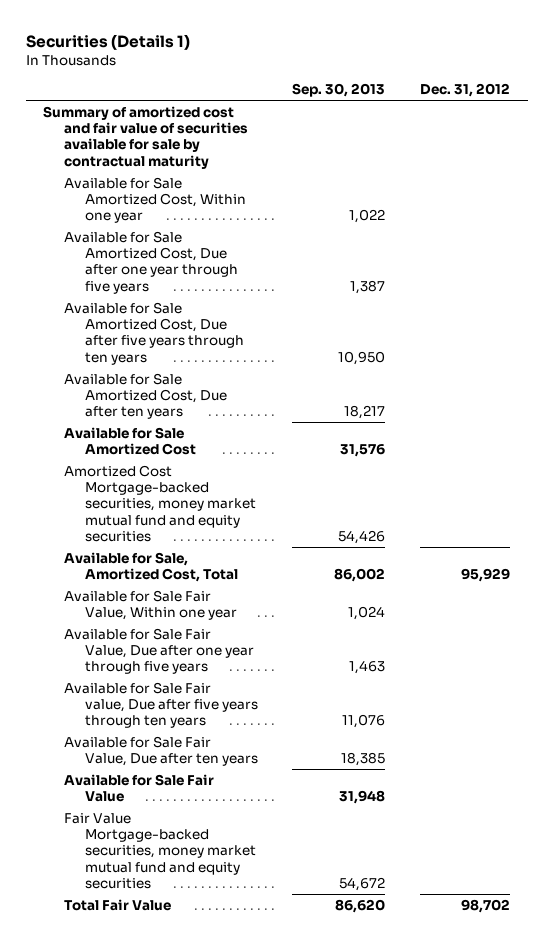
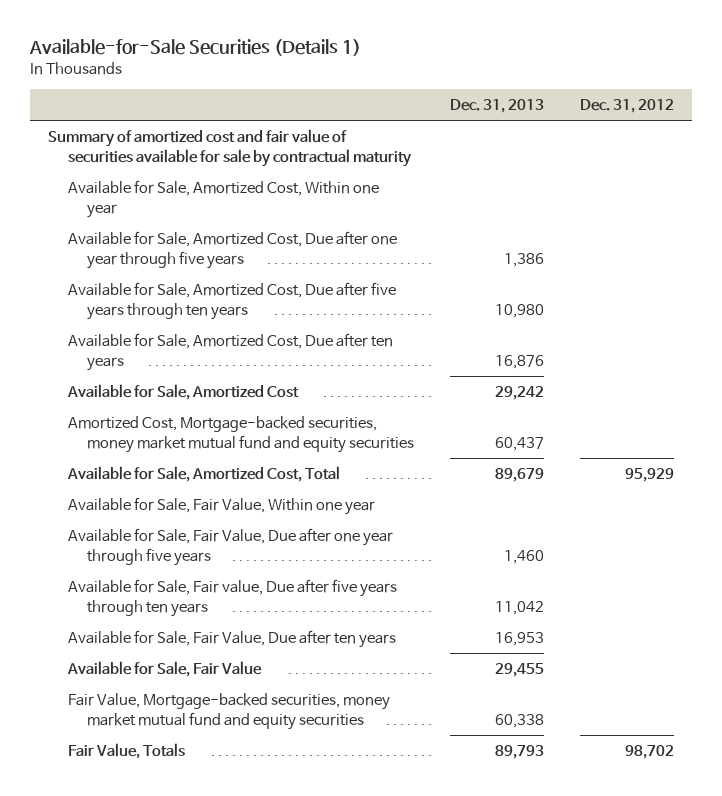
[25,33,190,50] Securities (Details 1) -> [28,39,361,57] Available-for-Sale Securities (Details 1)
[292,83,386,98] Sep. 30, 2013 -> none
none -> [450,99,545,114] Dec. 31, 2013
[63,176,246,224] Available for Sale Amortized Cost, Within one year -> [67,180,379,218] Available for Sale, Amortized Cost, Within one year
[63,230,238,294] Available for Sale Amortized Cost, Due after one year through five years -> [67,231,397,269] Available for Sale, Amortized Cost, Due after one year through five years
[63,301,244,365] Available for Sale Amortized Cost, Due after five years through ten years -> [67,282,396,320] Available for Sale, Amortized Cost, Due after five years through ten years
[63,372,227,420] Available for Sale Amortized Cost, Due after ten years -> [67,333,393,371] Available for Sale, Amortized Cost, Due after ten years
[63,426,196,456] Available for Sale Amortized Cost -> [66,384,299,401] Available for Sale, Amortized Cost
[63,464,256,543] Amortized Cost Mortgage-backed securities, money market mutual fund and equity securities -> [67,416,415,453] Amortized Cost, Mortgage-backed securities, money market mutual fund and equity securities
[63,589,237,621] Available for Sale Fair Value, Within one year -> [67,497,375,516] Available for Sale, Fair Value, Within one year
[63,627,254,675] Available for Sale Fair Value, Due after one year through five years -> [67,528,393,566] Available for Sale, Fair Value, Due after one year through five years
[63,681,258,729] Available for Sale Fair value, Due after five years through ten years -> [67,579,397,617] Available for Sale, Fair value, Due after five years through ten years
[63,735,258,767] Available for Sale Fair Value, Due after ten years -> [67,630,396,649] Available for Sale, Fair Value, Due after ten years
[63,773,214,803] Available for Sale Fair Value -> [66,661,262,678] Available for Sale, Fair Value
[63,812,256,890] Fair Value Mortgage-backed securities, money market mutual fund and equity securities -> [67,693,390,730] Fair Value, Mortgage-backed securities, money market mutual fund and equity securities
[63,898,171,911] Total Fair Value -> [67,743,185,760] Fair Value, Totals

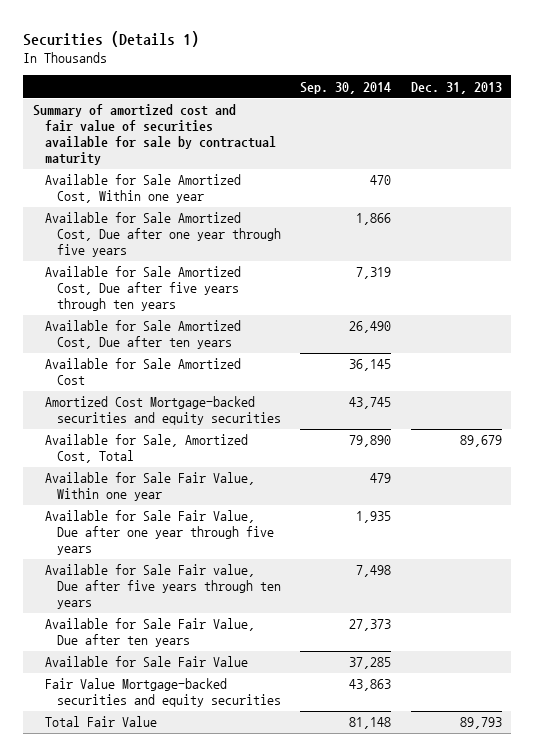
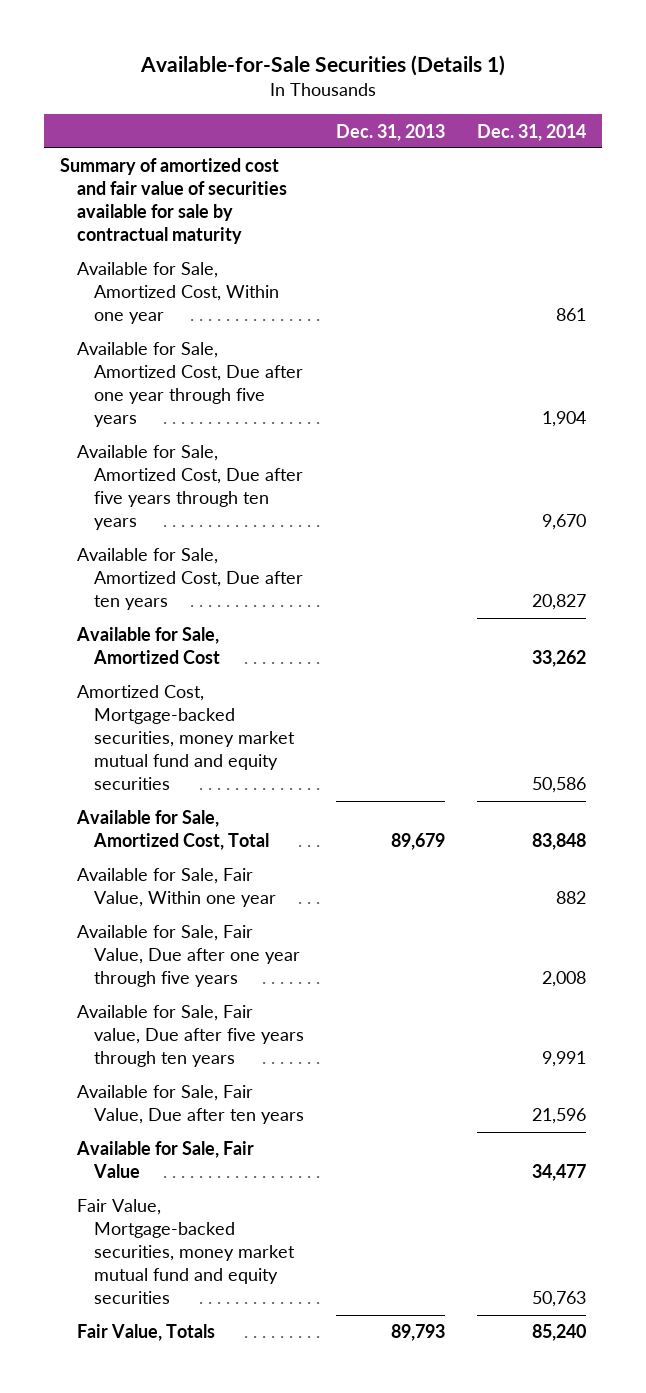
[23,30,200,47] Securities (Details 1) -> [140,55,506,77] Available-for-Sale Securities (Details 1)
[300,81,392,94] Sep. 30, 2014 -> none
none -> [476,123,586,141] Dec. 31, 2014
[44,174,241,204] Available for Sale Amortized Cost, Within one year -> [77,262,279,325] Available for Sale, Amortized Cost, Within one year
[44,212,282,257] Available for Sale Amortized Cost, Due after one year through five years -> [77,342,303,428] Available for Sale, Amortized Cost, Due after one year through five years
[44,266,241,311] Available for Sale Amortized Cost, Due after five years through ten years -> [77,445,303,531] Available for Sale, Amortized Cost, Due after five years through ten years
[44,320,241,350] Available for Sale Amortized Cost, Due after ten years -> [77,548,303,611] Available for Sale, Amortized Cost, Due after ten years
[44,358,241,386] Available for Sale Amortized Cost -> [76,627,220,665] Available for Sale, Amortized Cost
[44,396,282,426] Amortized Cost Mortgage-backed securities and equity securities -> [77,685,295,791] Amortized Cost, Mortgage-backed securities, money market mutual fund and equity securities
[44,472,255,502] Available for Sale Fair Value, Within one year -> [77,868,276,908] Available for Sale, Fair Value, Within one year
[44,510,275,555] Available for Sale Fair Value, Due after one year through five years -> [77,925,300,988] Available for Sale, Fair Value, Due after one year through five years
[44,564,282,609] Available for Sale Fair value, Due after five years through ten years -> [77,1005,304,1068] Available for Sale, Fair value, Due after five years through ten years
[44,618,255,648] Available for Sale Fair Value, Due after ten years -> [77,1085,304,1125] Available for Sale, Fair Value, Due after ten years
[44,656,248,668] Available for Sale Fair Value -> [76,1141,255,1179] Available for Sale, Fair Value
[44,678,282,708] Fair Value Mortgage-backed securities and equity securities -> [77,1199,295,1305] Fair Value, Mortgage-backed securities, money market mutual fund and equity securities
[44,716,157,728] Total Fair Value -> [77,1324,216,1342] Fair Value, Totals

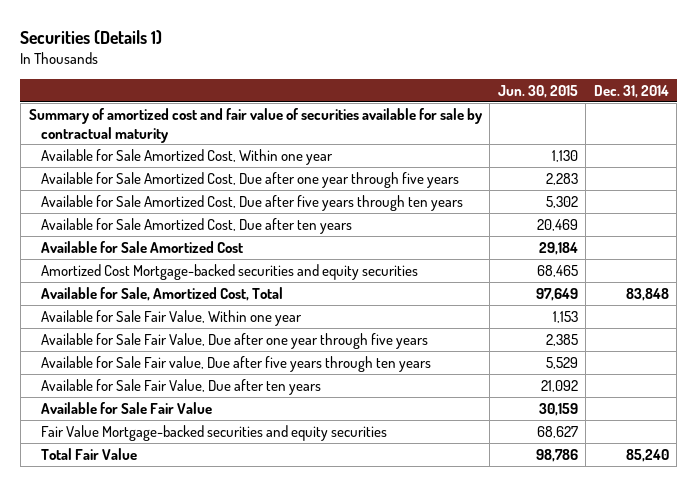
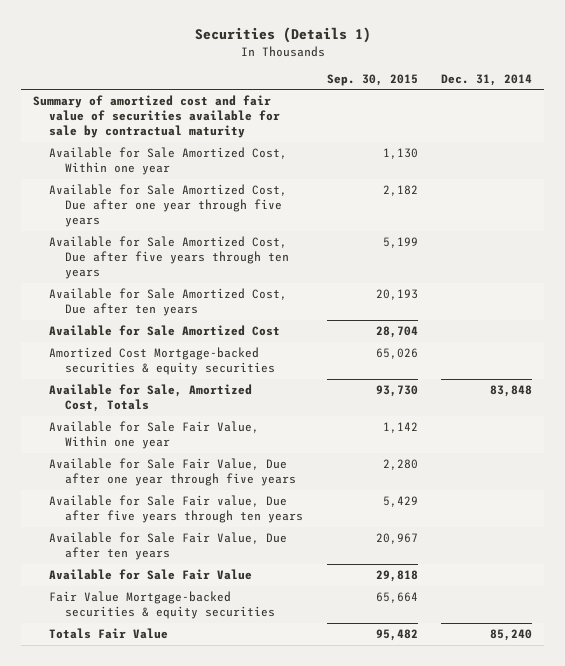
[497,84,578,98] Jun. 30, 2015 -> none
none -> [326,73,418,86] Sep. 30, 2015
[40,263,418,280] Amortized Cost Mortgage-backed securities and equity securities -> [48,347,276,376] Amortized Cost Mortgage-backed securities & equity securities
[40,286,283,301] Available for Sale, Amortized Cost, Total -> [48,384,252,413] Available for Sale, Amortized Cost, Totals
[40,424,387,441] Fair Value Mortgage-backed securities and equity securities -> [48,591,276,620] Fair Value Mortgage-backed securities & equity securities
[40,447,137,460] Total Fair Value -> [48,628,168,640] Totals Fair Value

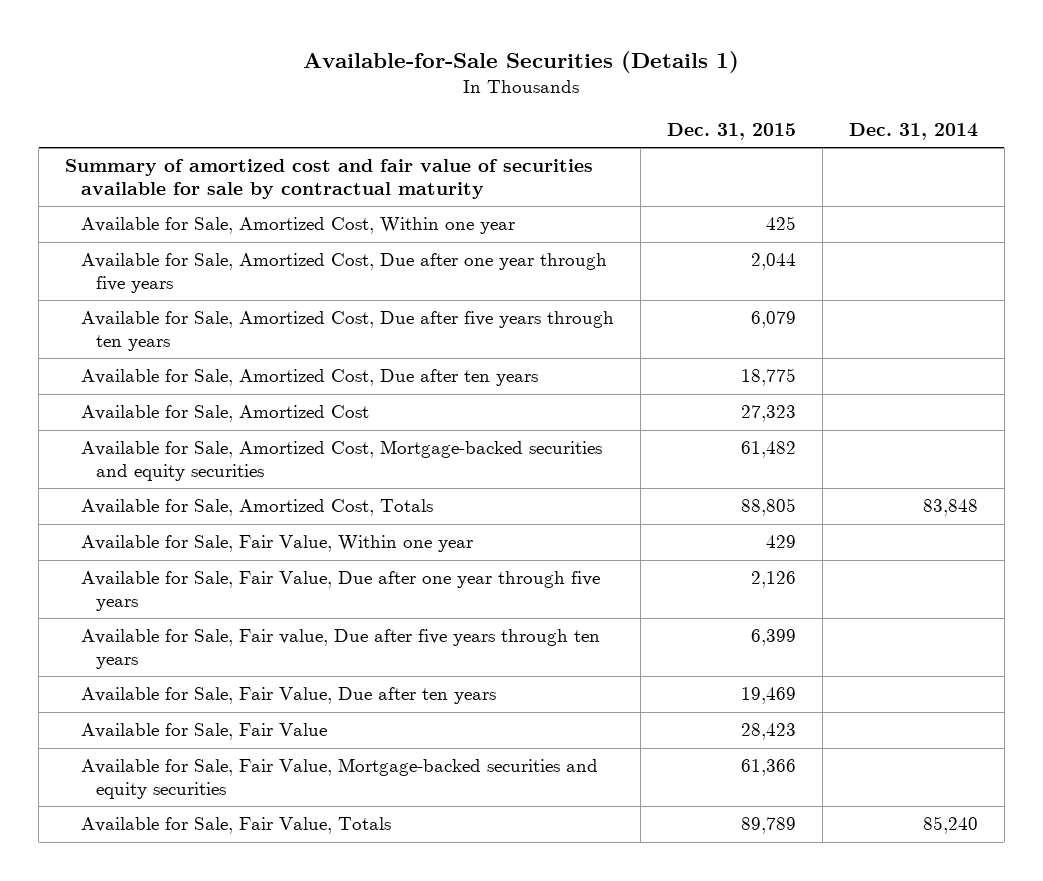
[194,27,371,44] Securities (Details 1) -> [303,50,740,73] Available-for-Sale Securities (Details 1)
[326,73,418,86] Sep. 30, 2015 -> none
none -> [666,122,796,140] Dec. 31, 2015
[48,147,287,176] Available for Sale Amortized Cost, Within one year -> [80,217,515,235] Available for Sale, Amortized Cost, Within one year
[48,184,287,228] Available for Sale Amortized Cost, Due after one year through five years -> [80,253,607,293] Available for Sale, Amortized Cost, Due after one year through five years
[48,236,290,280] Available for Sale Amortized Cost, Due after five years through ten years -> [80,311,614,351] Available for Sale, Amortized Cost, Due after five years through ten years
[48,288,287,317] Available for Sale Amortized Cost, Due after ten years -> [80,369,538,387] Available for Sale, Amortized Cost, Due after ten years
[48,325,280,337] Available for Sale Amortized Cost -> [80,405,369,423] Available for Sale, Amortized Cost
[48,347,276,376] Amortized Cost Mortgage-backed securities & equity securities -> [80,440,602,481] Available for Sale, Amortized Cost, Mortgage-backed securities and equity securities
[48,421,259,450] Available for Sale Fair Value, Within one year -> [80,535,473,553] Available for Sale, Fair Value, Within one year
[48,458,297,487] Available for Sale Fair Value, Due after one year through five years -> [80,571,600,611] Available for Sale, Fair Value, Due after one year through five years
[48,495,304,524] Available for Sale Fair value, Due after five years through ten years -> [80,629,600,669] Available for Sale, Fair value, Due after five years through ten years
[48,532,287,561] Available for Sale Fair Value, Due after ten years -> [80,687,496,705] Available for Sale, Fair Value, Due after ten years
[48,569,252,581] Available for Sale Fair Value -> [80,723,327,741] Available for Sale, Fair Value
[48,591,276,620] Fair Value Mortgage-backed securities & equity securities -> [80,758,598,799] Available for Sale, Fair Value, Mortgage-backed securities and equity securities
[48,628,168,640] Totals Fair Value -> [80,817,391,835] Available for Sale, Fair Value, Totals

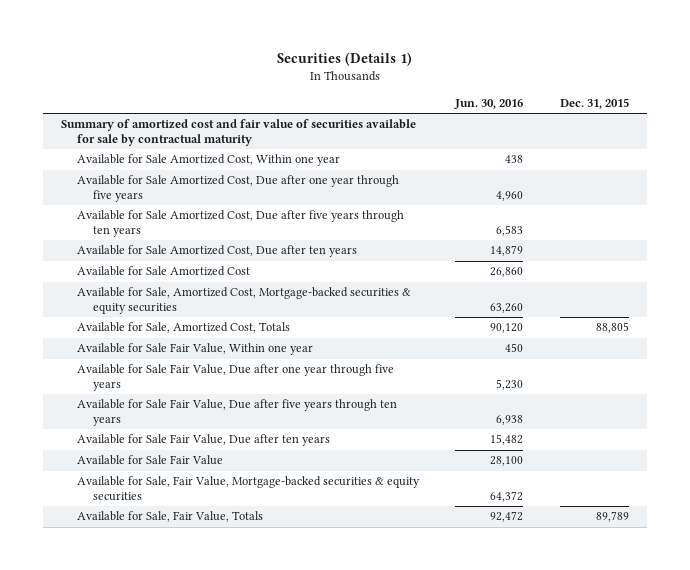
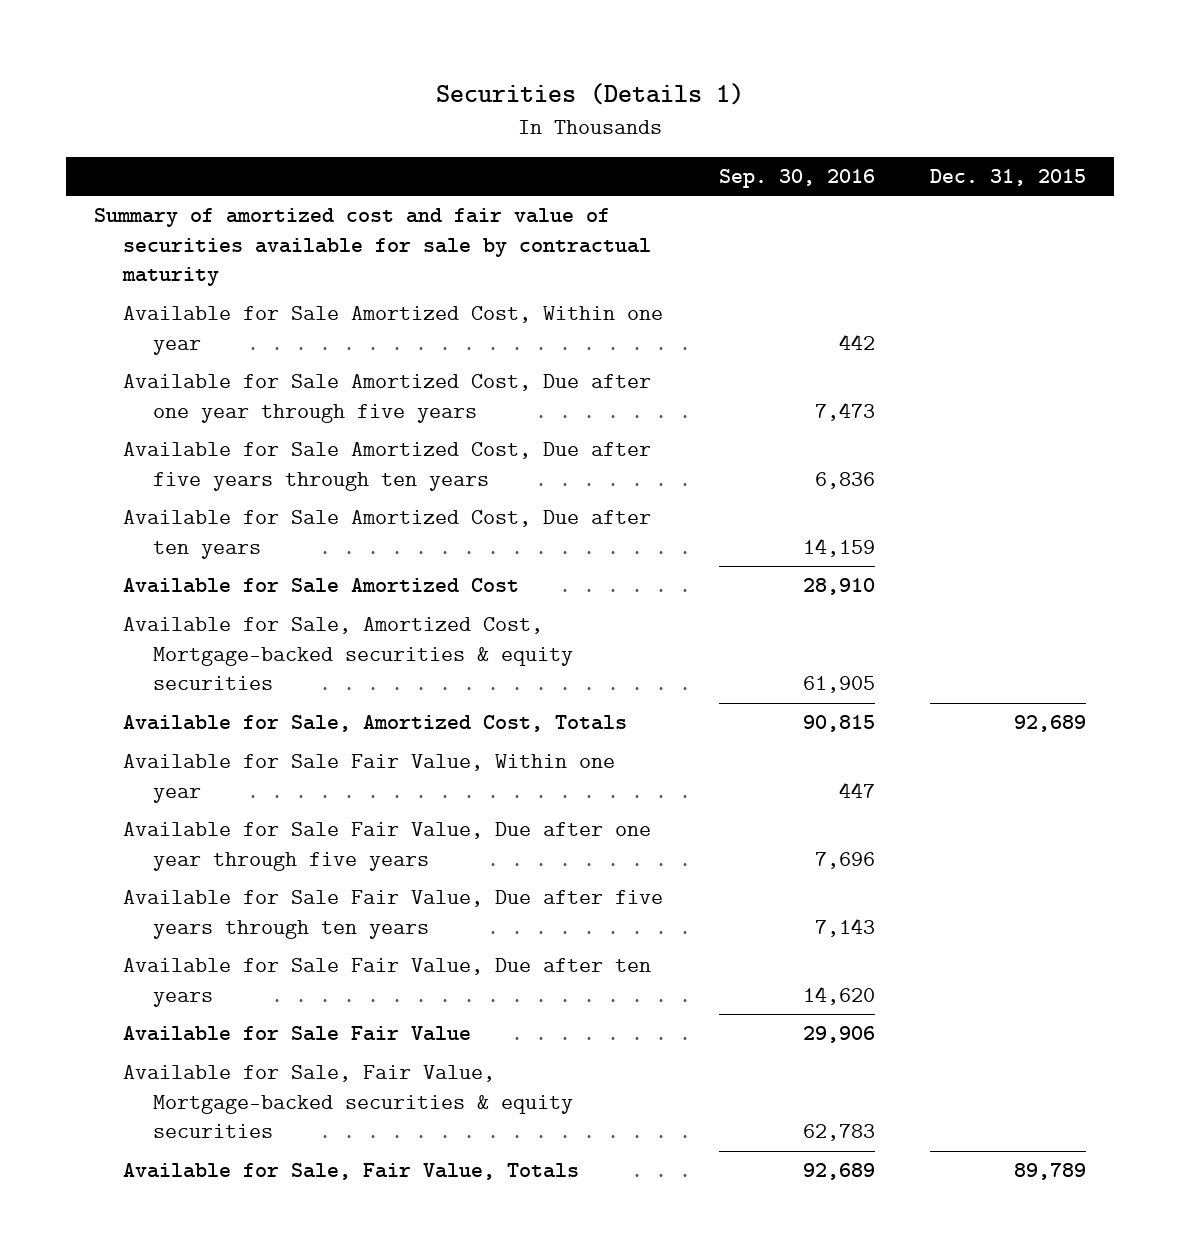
[454,99,524,110] Jun. 30, 2016 -> none
none -> [718,169,875,189] Sep. 30, 2016
[595,322,629,334] 88,805 -> [1014,715,1087,733] 92,689

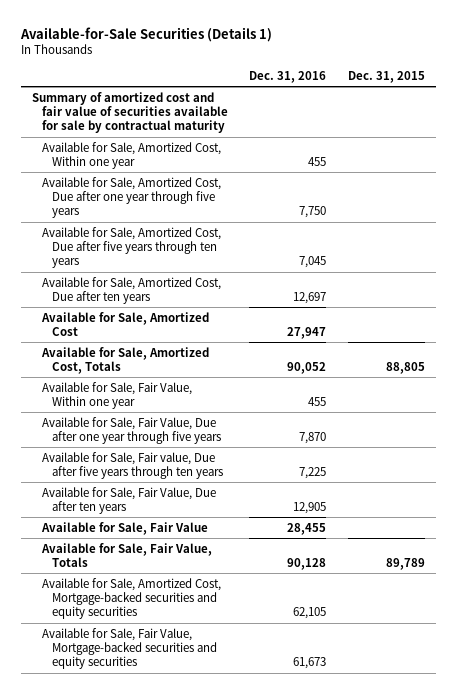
[436,83,745,106] Securities (Details 1) -> [20,26,273,42] Available-for-Sale Securities (Details 1)
[718,169,875,189] Sep. 30, 2016 -> none
none -> [249,71,327,84] Dec. 31, 2016
[123,617,573,691] Available for Sale, Amortized Cost, Mortgage-backed securities & equity securities -> none
[123,1065,573,1139] Available for Sale, Fair Value, Mortgage-backed securities & equity securities -> none
[123,306,664,355] Available for Sale Amortized Cost, Within one year -> [41,141,221,169] Available for Sale, Amortized Cost, Within one year
[123,374,652,423] Available for Sale Amortized Cost, Due after one year through five years -> [41,176,221,219] Available for Sale, Amortized Cost, Due after one year through five years
[123,442,652,491] Available for Sale Amortized Cost, Due after five years through ten years -> [41,226,221,269] Available for Sale, Amortized Cost, Due after five years through ten years
[123,510,652,559] Available for Sale Amortized Cost, Due after ten years -> [41,276,221,304] Available for Sale, Amortized Cost, Due after ten years
[123,578,520,594] Available for Sale Amortized Cost -> [40,311,209,336] Available for Sale, Amortized Cost
[1014,715,1087,733] 92,689 -> [385,361,425,374] 88,805
[123,754,616,803] Available for Sale Fair Value, Within one year -> [41,381,192,409] Available for Sale, Fair Value, Within one year
[123,822,652,871] Available for Sale Fair Value, Due after one year through five years -> [41,416,221,444] Available for Sale, Fair Value, Due after one year through five years
[123,890,664,939] Available for Sale Fair Value, Due after five years through ten years -> [41,451,223,479] Available for Sale, Fair value, Due after five years through ten years
[123,958,652,1007] Available for Sale Fair Value, Due after ten years -> [41,486,216,514] Available for Sale, Fair Value, Due after ten years
[123,1026,472,1042] Available for Sale Fair Value -> [40,521,208,535] Available for Sale, Fair Value
none -> [41,577,221,620] Available for Sale, Amortized Cost, Mortgage-backed securities and equity securities
none -> [41,627,217,670] Available for Sale, Fair Value, Mortgage-backed securities and equity securities

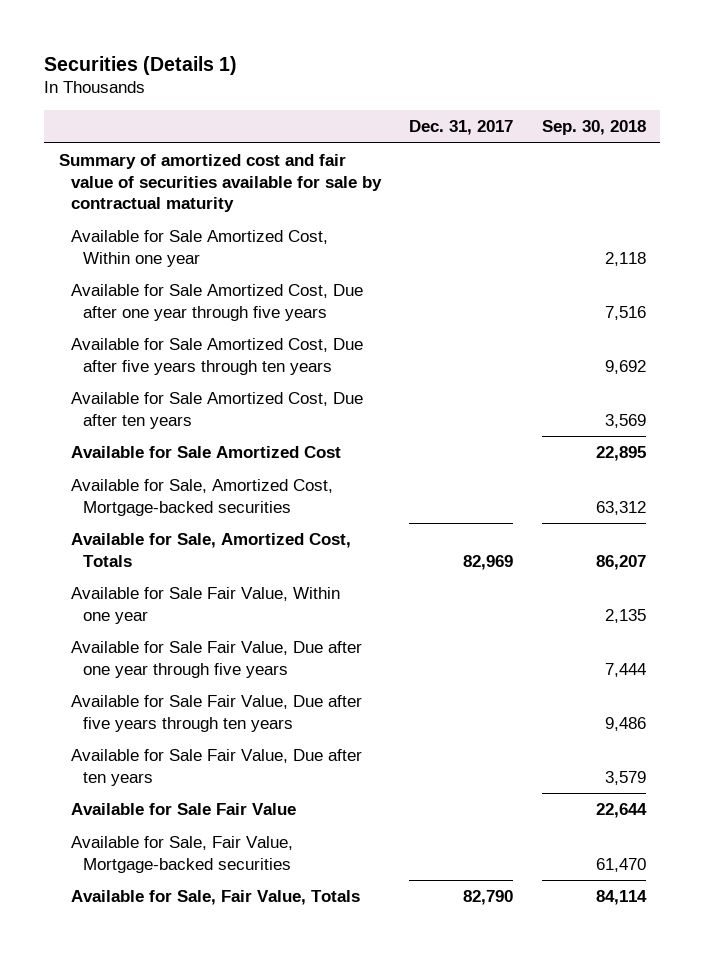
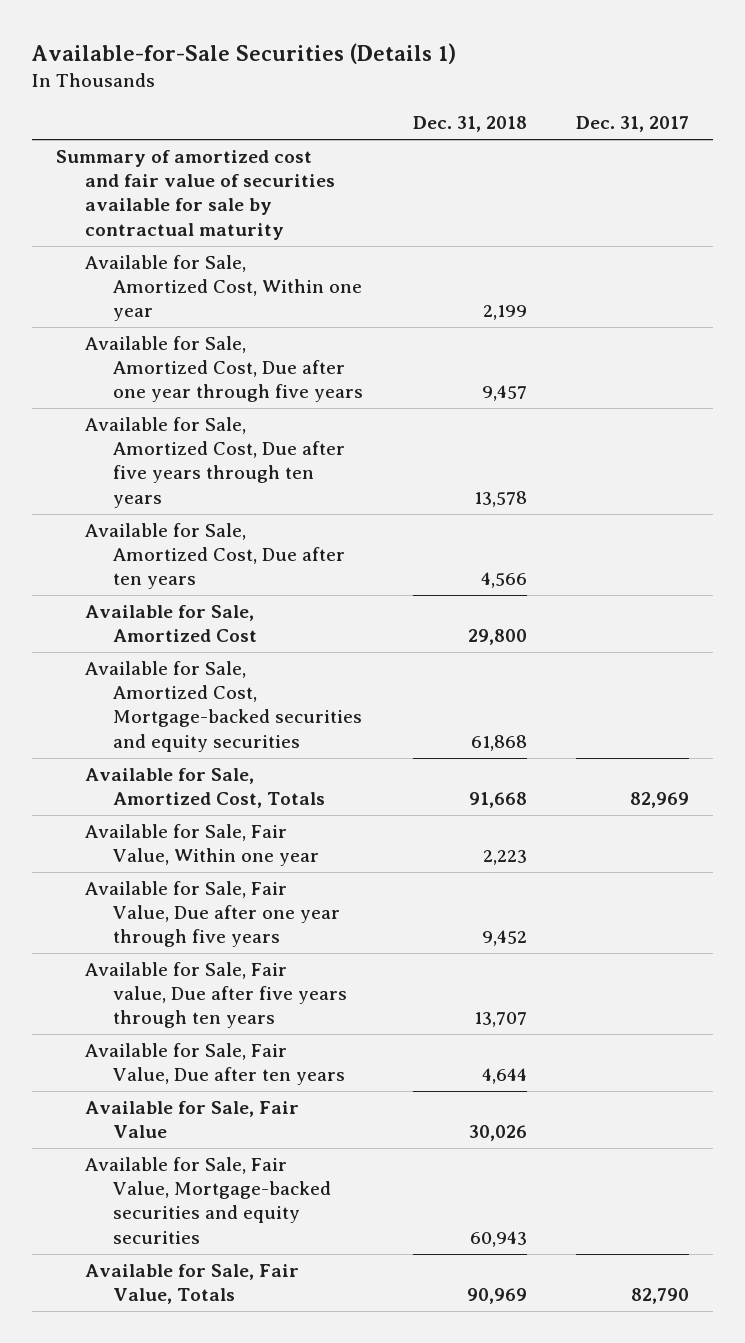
[44,55,238,75] Securities (Details 1) -> [31,43,456,65] Available-for-Sale Securities (Details 1)
[541,120,646,136] Sep. 30, 2018 -> none
none -> [412,116,527,133] Dec. 31, 2018
[70,230,328,267] Available for Sale Amortized Cost, Within one year -> [84,255,363,322] Available for Sale, Amortized Cost, Within one year
[70,284,363,321] Available for Sale Amortized Cost, Due after one year through five years -> [84,336,364,403] Available for Sale, Amortized Cost, Due after one year through five years
[70,338,363,375] Available for Sale Amortized Cost, Due after five years through ten years -> [84,417,346,508] Available for Sale, Amortized Cost, Due after five years through ten years
[70,392,363,429] Available for Sale Amortized Cost, Due after ten years -> [84,523,346,590] Available for Sale, Amortized Cost, Due after ten years
[70,446,341,459] Available for Sale Amortized Cost -> [84,605,258,643] Available for Sale, Amortized Cost
[70,479,333,516] Available for Sale, Amortized Cost, Mortgage-backed securities -> [84,661,363,752] Available for Sale, Amortized Cost, Mortgage-backed securities and equity securities
[70,587,340,624] Available for Sale Fair Value, Within one year -> [84,824,320,867] Available for Sale, Fair Value, Within one year
[70,641,362,678] Available for Sale Fair Value, Due after one year through five years -> [84,881,341,948] Available for Sale, Fair Value, Due after one year through five years
[70,695,362,732] Available for Sale Fair Value, Due after five years through ten years -> [84,962,348,1029] Available for Sale, Fair value, Due after five years through ten years
[70,749,362,786] Available for Sale Fair Value, Due after ten years -> [84,1043,346,1086] Available for Sale, Fair Value, Due after ten years
[70,803,296,816] Available for Sale Fair Value -> [84,1101,299,1139] Available for Sale, Fair Value
[70,836,293,873] Available for Sale, Fair Value, Mortgage-backed securities -> [84,1157,332,1244] Available for Sale, Fair Value, Mortgage-backed securities and equity securities

